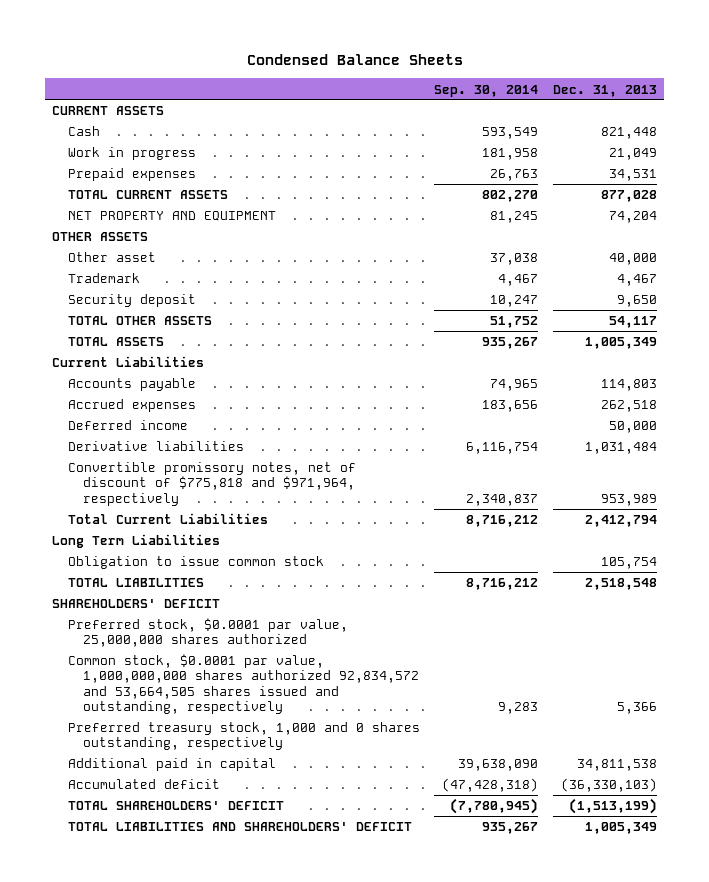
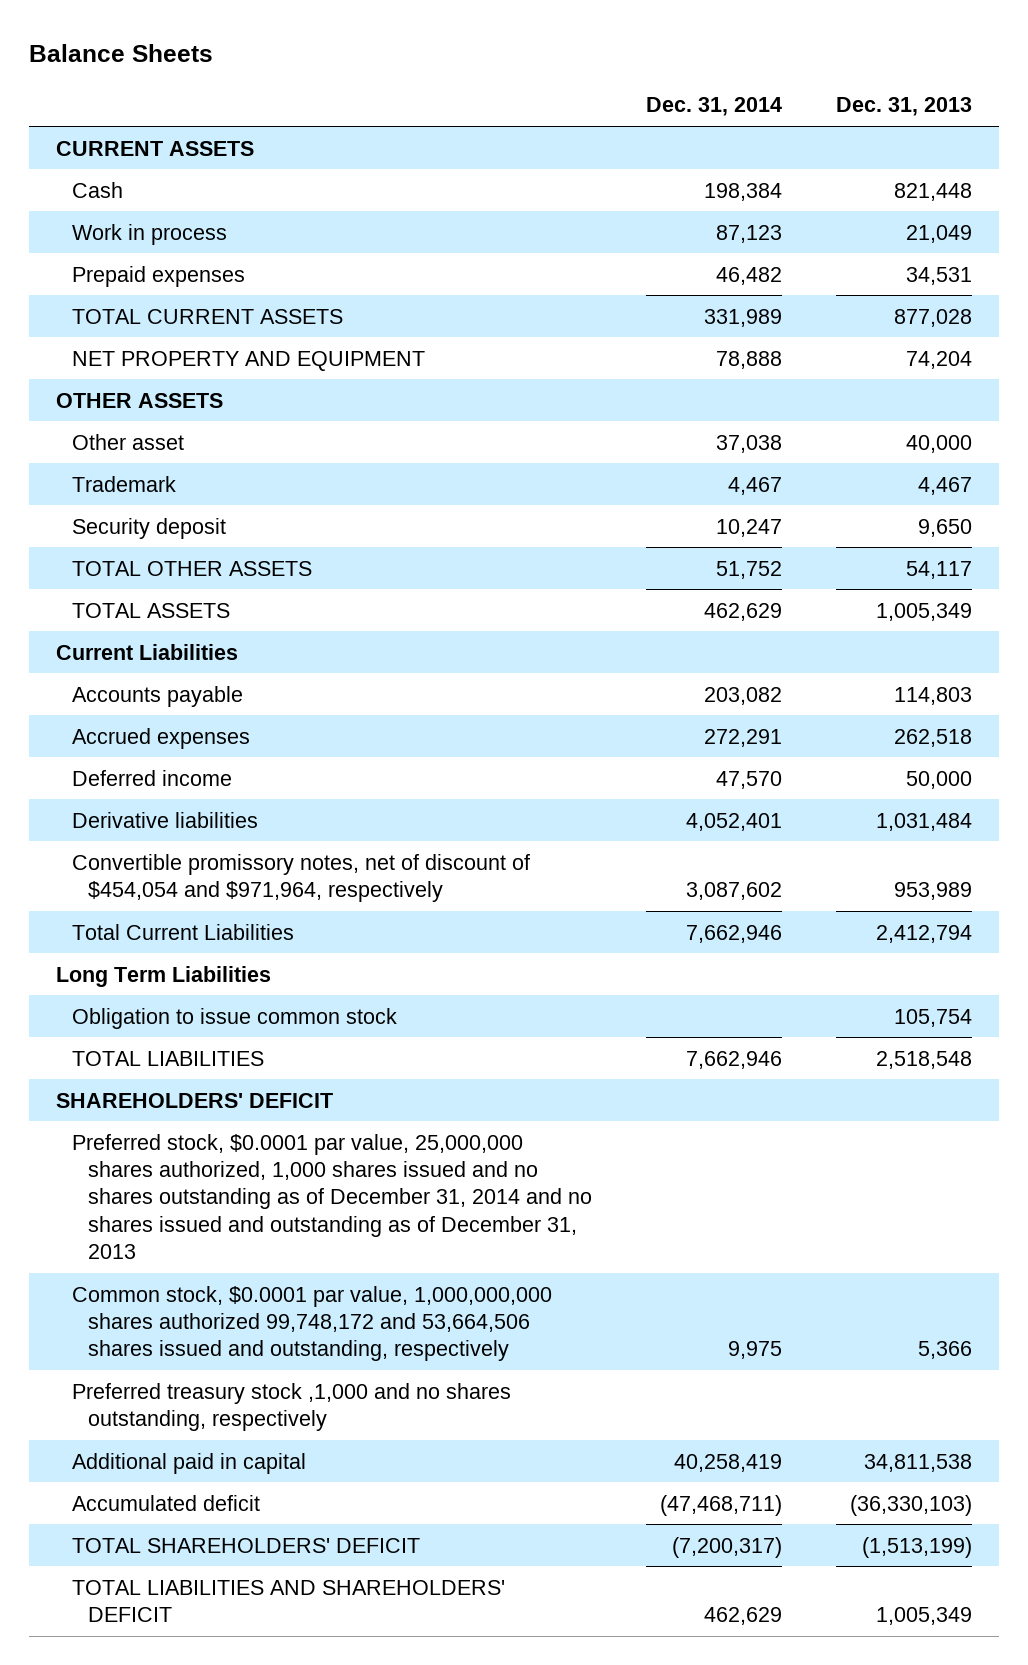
[246,54,463,66] Condensed Balance Sheets -> [28,44,213,63] Balance Sheets
[434,84,539,97] Sep. 30, 2014 -> none
none -> [645,97,782,117] Dec. 31, 2014
[67,147,196,161] Work in progress -> [71,223,227,245] Work in process
[67,462,356,506] Convertible promissory notes, net of discount of $775,818 and $971,964, respectively -> [71,853,530,902] Convertible promissory notes, net of discount of $454,054 and $971,964, respectively
[67,618,348,648] Preferred stock, $0.0001 par value, 25,000,000 shares authorized -> [71,1133,593,1260] Preferred stock, $0.0001 par value, 25,000,000 shares authorized, 1,000 shares issued and no shares outstanding as of December 31, 2014 and no shares issued and outstanding as of December 31, 2013
[67,654,420,714] Common stock, $0.0001 par value, 1,000,000,000 shares authorized 92,834,572 and 53,664,505 shares issued and outstanding, respectively -> [71,1285,552,1362] Common stock, $0.0001 par value, 1,000,000,000 shares authorized 99,748,172 and 53,664,506 shares issued and outstanding, respectively
[67,722,420,751] Preferred treasury stock, 1,000 and 0 shares outstanding, respectively -> [71,1382,511,1431] Preferred treasury stock ,1,000 and no shares outstanding, respectively

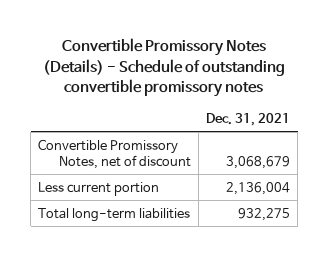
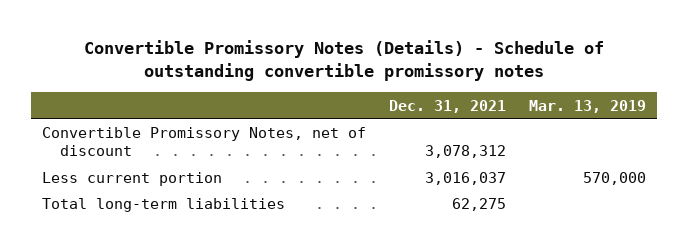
none -> [528,99,646,113] Mar. 13, 2019
[226,156,291,170] 3,068,679 -> [425,145,507,159] 3,078,312
[226,181,291,195] 2,136,004 -> [425,171,507,185] 3,016,037
[238,207,291,221] 932,275 -> [452,197,507,211] 62,275

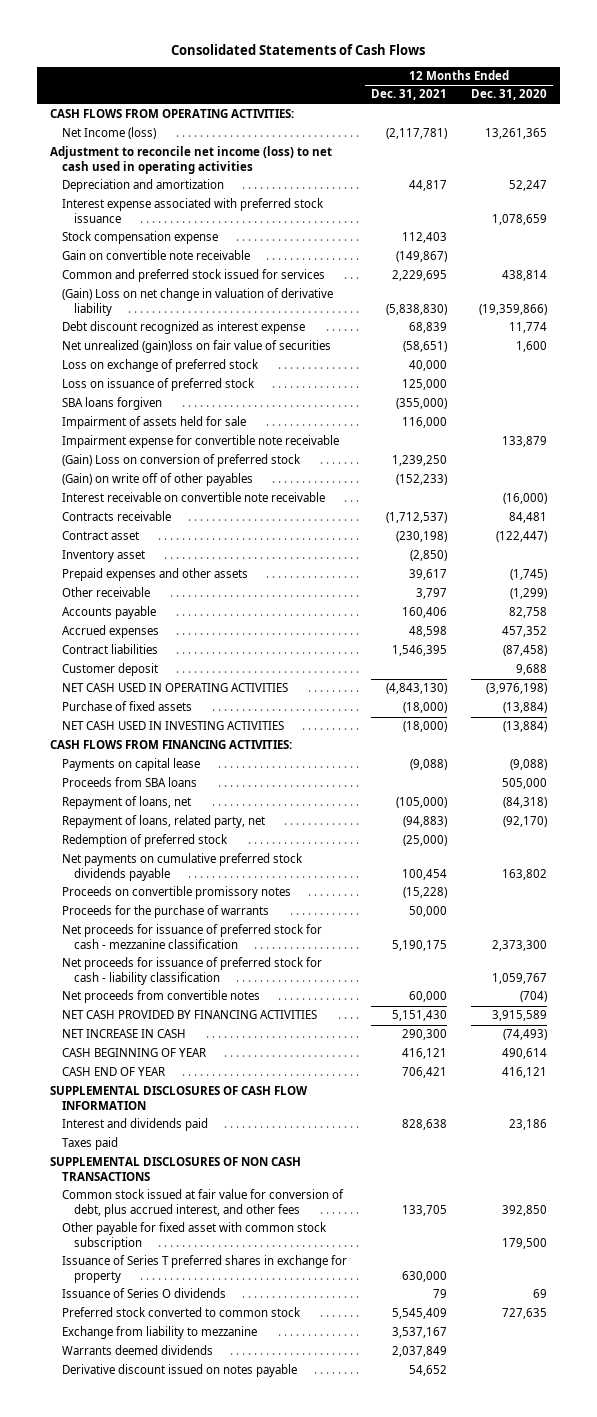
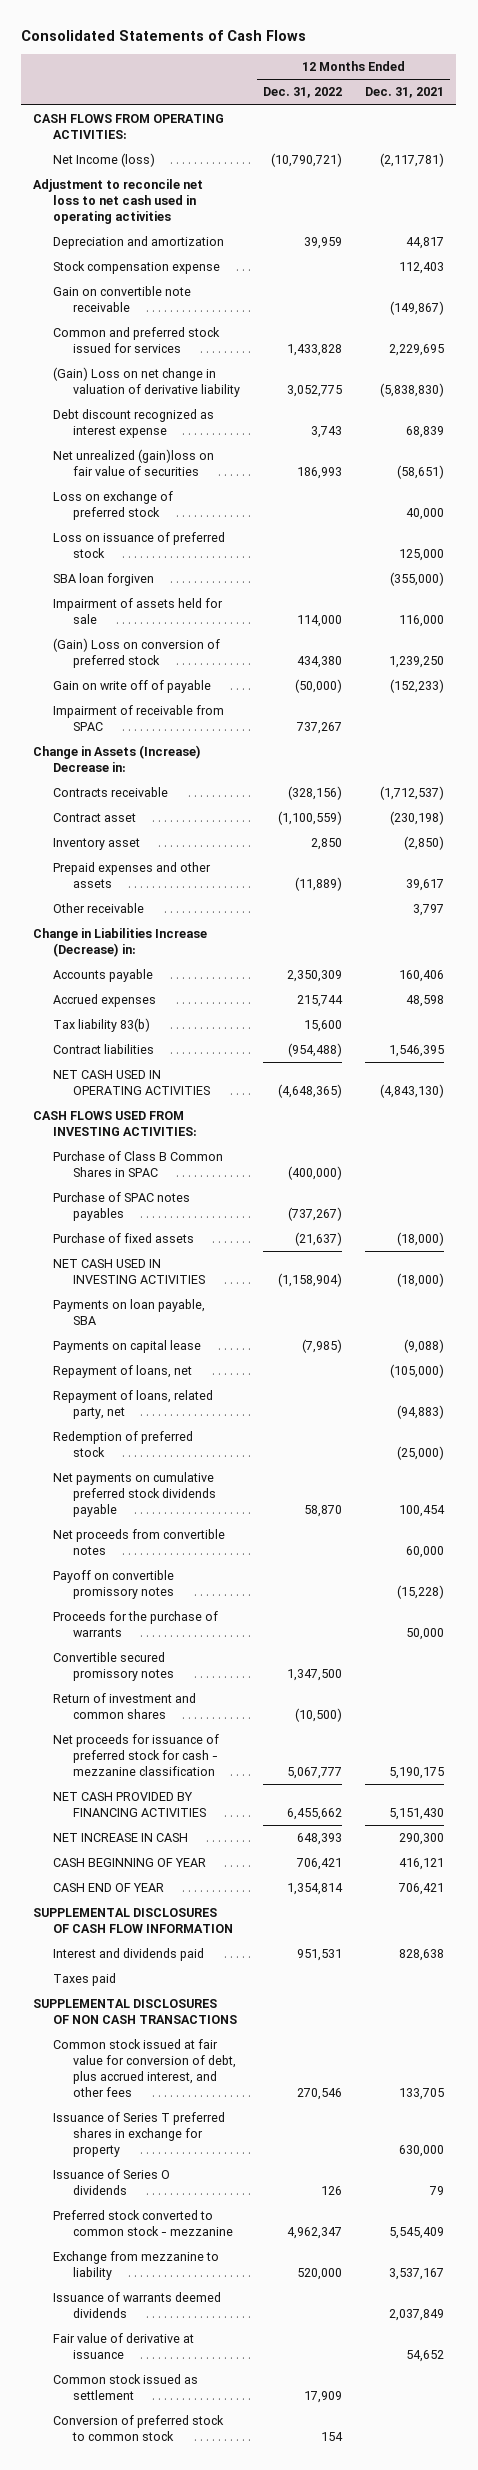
[471,89,548,101] Dec. 31, 2020 -> none
none -> [263,87,343,99] Dec. 31, 2022
[49,146,332,175] Adjustment to reconcile net income (loss) to net cash used in operating activities -> [33,179,204,225] Adjustment to reconcile net loss to net cash used in operating activities
[61,198,324,224] Interest expense associated with preferred stock issuance -> none
[61,397,162,411] SBA loans forgiven -> [52,573,154,587] SBA loan forgiven
[61,435,339,449] Impairment expense for convertible note receivable -> none
[61,492,325,503] Interest receivable on convertible note receivable -> none
[61,473,253,487] (Gain) on write off of other payables -> [52,680,211,694] Gain on write off of payable
none -> [52,705,224,732] Impairment of receivable from SPAC
none -> [33,745,202,773] Change in Assets (Increase) Decrease in:
none -> [33,928,208,958] Change in Liabilities Increase (Decrease) in:
none -> [52,1018,150,1033] Tax liability 83(b)
[61,663,158,677] Customer deposit -> none
none -> [33,1111,197,1137] CASH FLOWS USED FROM INVESTING ACTIVITIES:
none -> [52,1151,223,1178] Purchase of Class B Common Shares in SPAC
none -> [52,1192,190,1222] Purchase of SPAC notes payables
[49,740,292,750] CASH FLOWS FROM FINANCING ACTIVITIES: -> none
none -> [52,1299,205,1326] Payments on loan payable, SBA
[61,777,197,788] Proceeds from SBA loans -> none
[61,990,260,1004] Net proceeds from convertible notes -> [52,1529,225,1556] Net proceeds from convertible notes
[61,886,291,900] Proceeds on convertible promissory notes -> [52,1570,174,1600] Payoff on convertible promissory notes
none -> [52,1652,174,1682] Convertible secured promissory notes
none -> [52,1693,196,1720] Return of investment and common shares
[61,957,322,986] Net proceeds for issuance of preferred stock for cash - liability classification -> none
[61,1222,327,1251] Other payable for fixed asset with common stock subscription -> none
[61,1307,301,1318] Preferred stock converted to common stock -> [52,2210,233,2237] Preferred stock converted to common stock - mezzanine
[61,1326,257,1340] Exchange from liability to mezzanine -> [52,2251,219,2281] Exchange from mezzanine to liability
[61,1345,213,1356] Warrants deemed dividends -> [52,2292,221,2319] Issuance of warrants deemed dividends
[61,1364,297,1378] Derivative discount issued on notes payable -> [52,2333,194,2360] Fair value of derivative at issuance
none -> [52,2374,198,2401] Common stock issued as settlement
none -> [52,2415,224,2442] Conversion of preferred stock to common stock

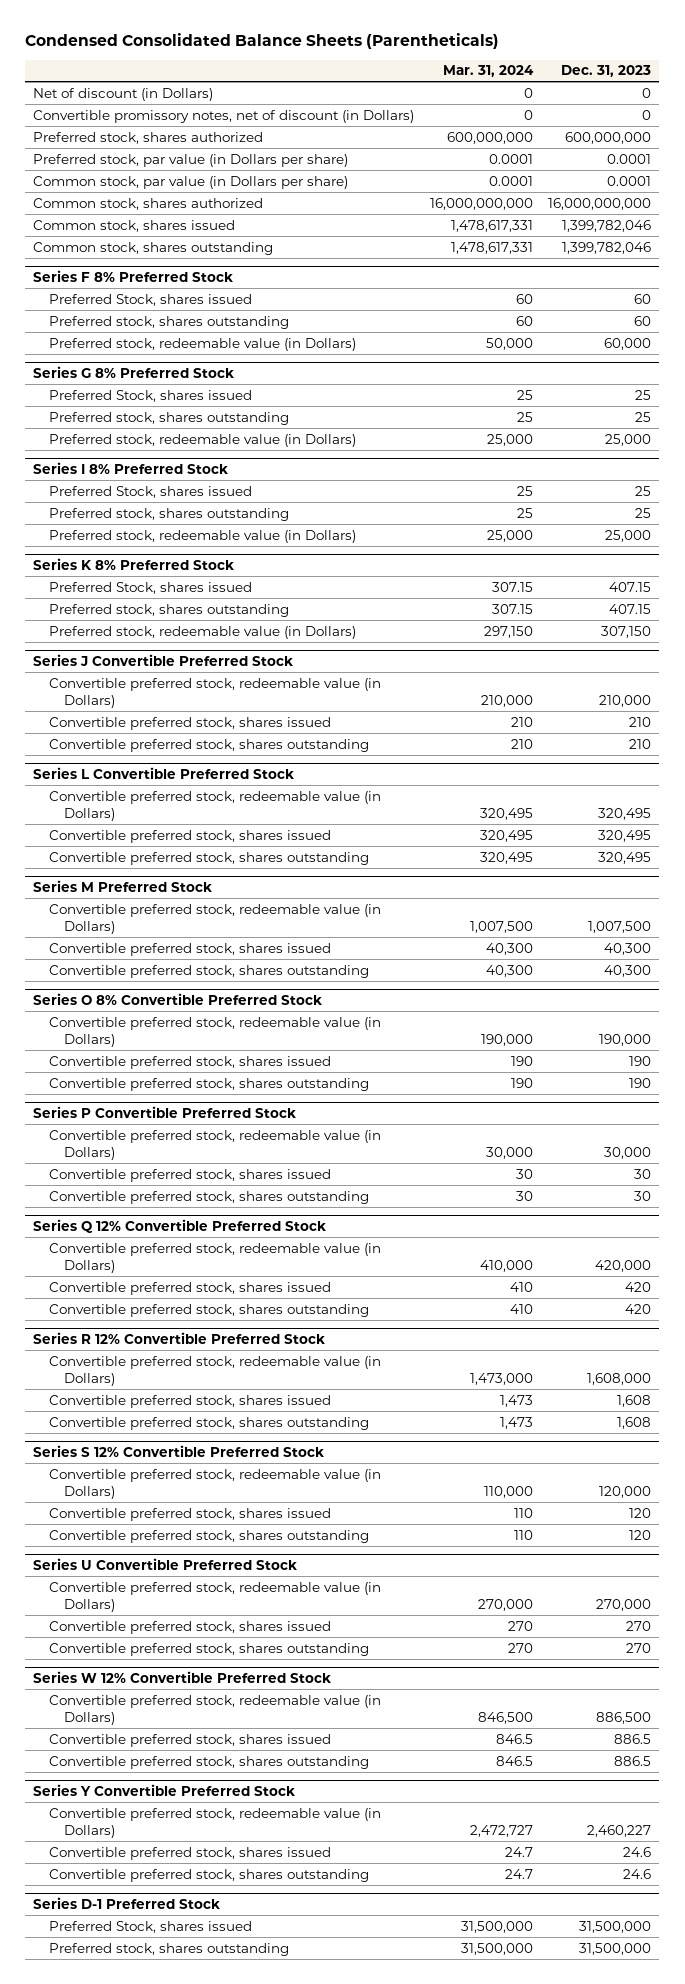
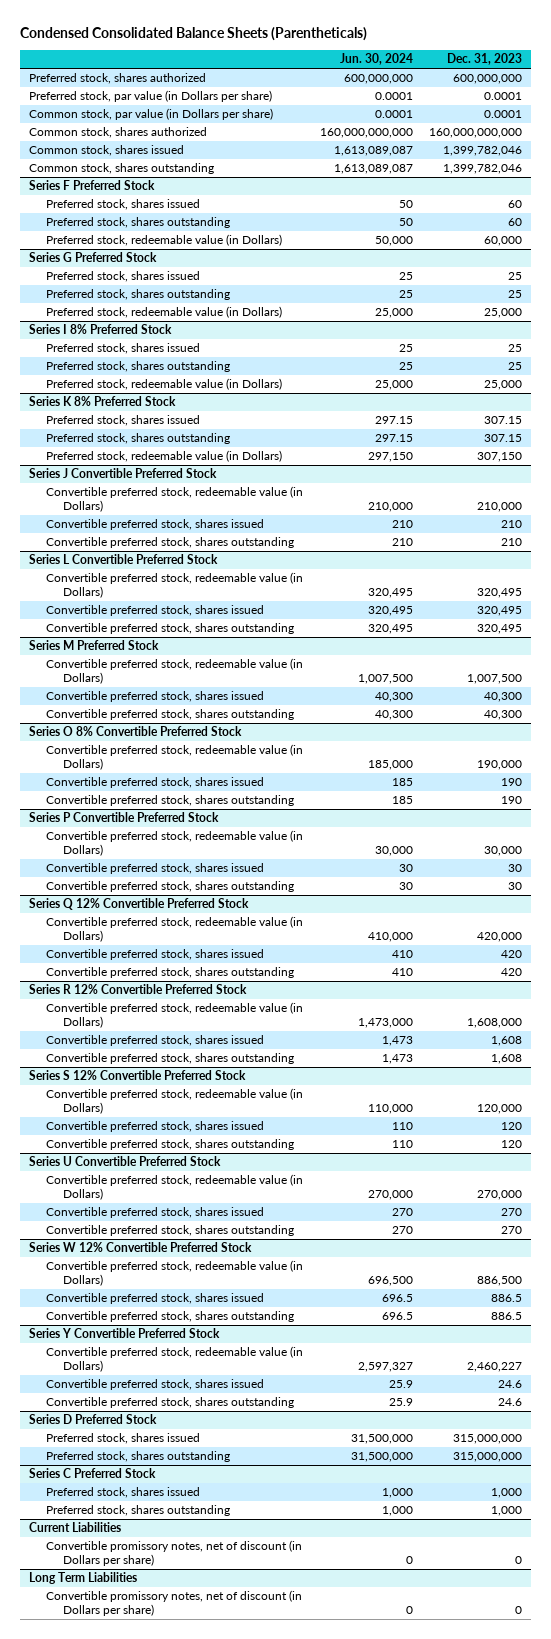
[442,65,534,78] Mar. 31, 2024 -> none
none -> [339,53,413,66] Jun. 30, 2024
[33,87,214,101] Net of discount (in Dollars) -> none
[33,109,415,123] Convertible promissory notes, net of discount (in Dollars) -> none
[548,197,652,210] 16,000,000,000 -> [429,128,523,139] 160,000,000,000
[33,270,234,283] Series F 8% Preferred Stock -> [28,180,155,191] Series F Preferred Stock
[48,293,252,306] Preferred Stock, shares issued -> [45,199,200,211] Preferred stock, shares issued
[33,366,235,379] Series G 8% Preferred Stock -> [28,252,157,263] Series G Preferred Stock
[48,389,252,402] Preferred Stock, shares issued -> [45,271,200,283] Preferred stock, shares issued
[48,485,252,498] Preferred Stock, shares issued -> [45,343,200,355] Preferred stock, shares issued
[48,581,252,594] Preferred Stock, shares issued -> [45,415,200,427] Preferred stock, shares issued
[609,581,652,592] 407.15 -> [484,416,523,425] 307.15
[609,603,652,614] 407.15 -> [484,434,523,443] 307.15
[33,1897,221,1910] Series D-1 Preferred Stock -> [28,1414,157,1425] Series D Preferred Stock
[48,1920,252,1933] Preferred Stock, shares issued -> [45,1433,200,1445] Preferred stock, shares issued
[579,1920,652,1933] 31,500,000 -> [453,1434,523,1445] 315,000,000
[579,1942,652,1955] 31,500,000 -> [453,1452,523,1463] 315,000,000
none -> [28,1468,156,1479] Series C Preferred Stock
none -> [45,1487,200,1499] Preferred stock, shares issued
none -> [45,1505,230,1517] Preferred stock, shares outstanding
none -> [28,1522,121,1533] Current Liabilities
none -> [45,1540,302,1566] Convertible promissory notes, net of discount (in Dollars per share)
none -> [28,1572,137,1585] Long Term Liabilities
none -> [45,1590,302,1616] Convertible promissory notes, net of discount (in Dollars per share)

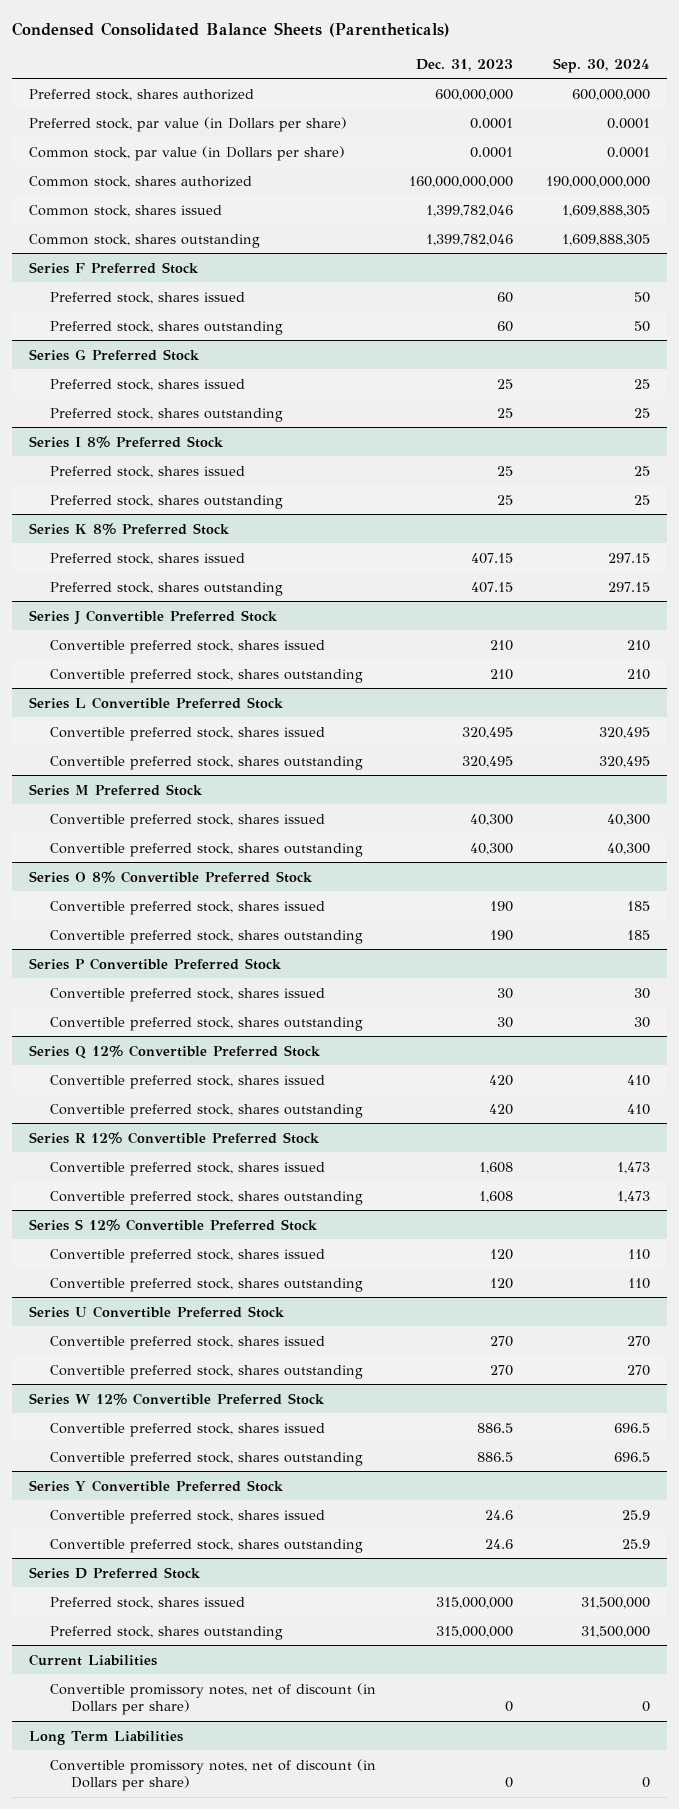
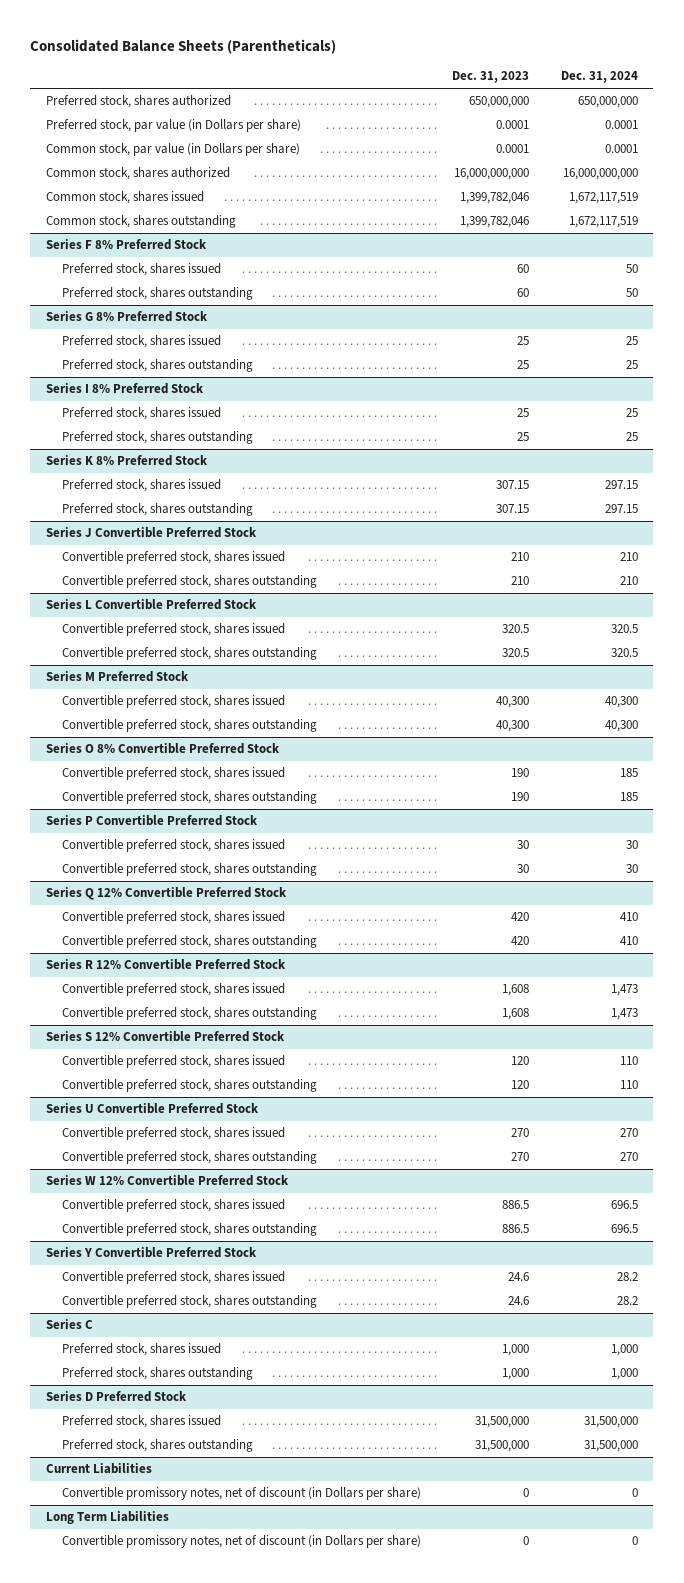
[12,21,451,37] Condensed Consolidated Balance Sheets (Parentheticals) -> [30,38,337,54] Consolidated Balance Sheets (Parentheticals)
[553,57,651,73] Sep. 30, 2024 -> none
none -> [560,71,638,84] Dec. 31, 2024
[435,88,514,101] 600,000,000 -> [469,96,530,109] 650,000,000
[409,175,514,188] 160,000,000,000 -> [454,168,530,181] 16,000,000,000
[28,261,199,274] Series F Preferred Stock -> [46,239,208,251] Series F 8% Preferred Stock
[28,348,200,361] Series G Preferred Stock -> [46,311,209,323] Series G 8% Preferred Stock
[471,552,514,564] 407.15 -> [496,480,530,490] 307.15
[471,581,514,593] 407.15 -> [496,504,530,514] 307.15
[462,726,514,739] 320,495 -> [502,624,530,634] 320.5
[462,755,514,768] 320,495 -> [502,648,530,658] 320.5
none -> [46,1319,94,1330] Series C
none -> [62,1343,222,1357] Preferred stock, shares issued
none -> [62,1367,254,1381] Preferred stock, shares outstanding
[436,1596,514,1609] 315,000,000 -> [475,1416,530,1429] 31,500,000
[436,1625,514,1638] 315,000,000 -> [475,1440,530,1453] 31,500,000

